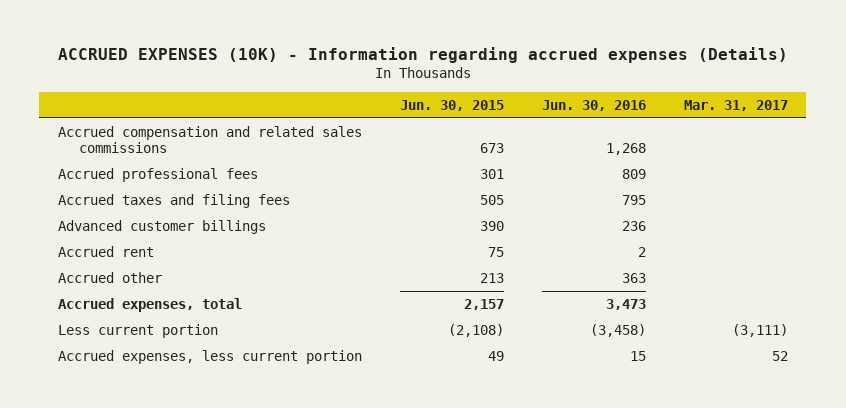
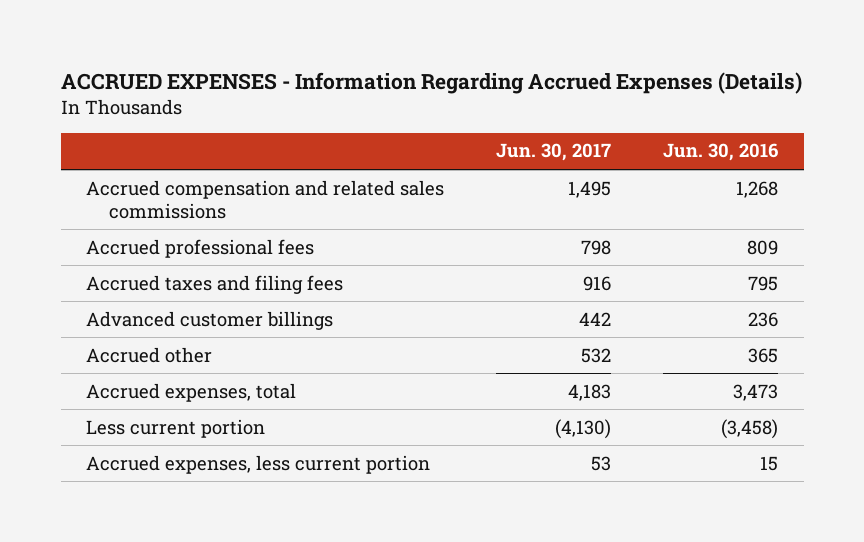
[57,46,788,63] ACCRUED EXPENSES (10K) - Information regarding accrued expenses (Details) -> [60,72,802,95] ACCRUED EXPENSES - Information Regarding Accrued Expenses (Details)
[399,99,504,111] Jun. 30, 2015 -> none
[683,99,788,111] Mar. 31, 2017 -> none
none -> [496,143,612,162] Jun. 30, 2017
[58,246,155,258] Accrued rent -> none
[621,273,646,284] 363 -> [747,347,778,363] 365

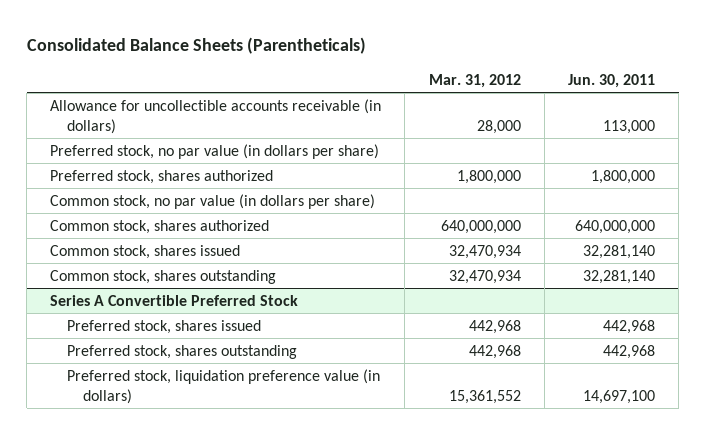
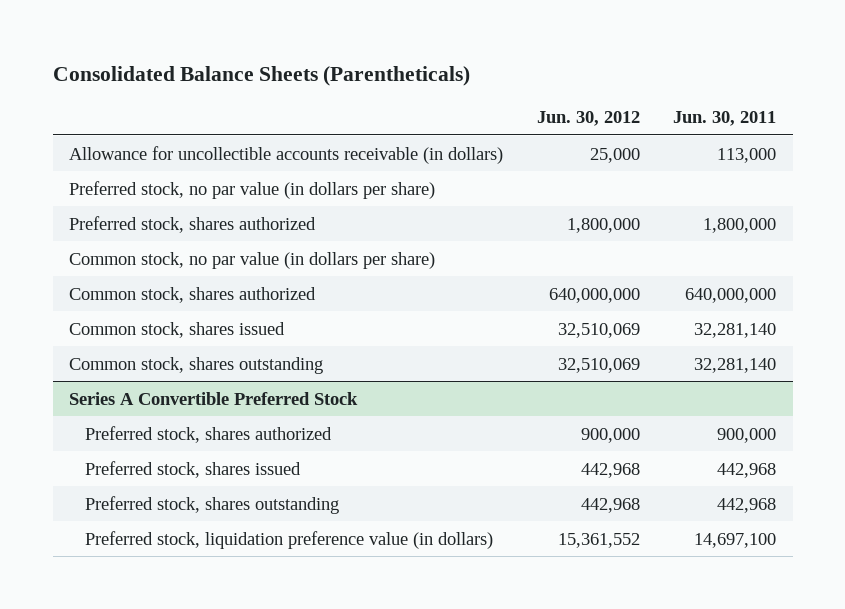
[428,73,521,88] Mar. 31, 2012 -> none
none -> [536,111,640,127] Jun. 30, 2012
none -> [85,425,333,443] Preferred stock, shares authorized

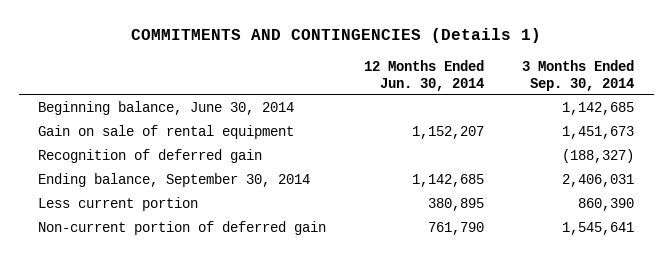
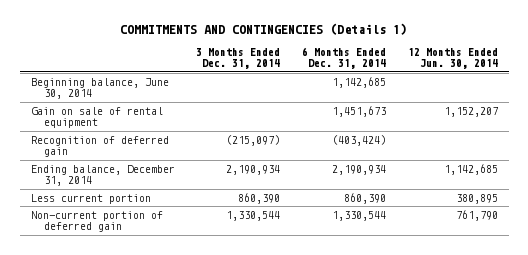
[522,59,635,91] 3 Months Ended Sep. 30, 2014 -> none
none -> [196,48,281,70] 3 Months Ended Dec. 31, 2014
none -> [302,47,387,70] 6 Months Ended Dec. 31, 2014
[37,173,310,188] Ending balance, September 30, 2014 -> [30,164,175,187] Ending balance, December 31, 2014

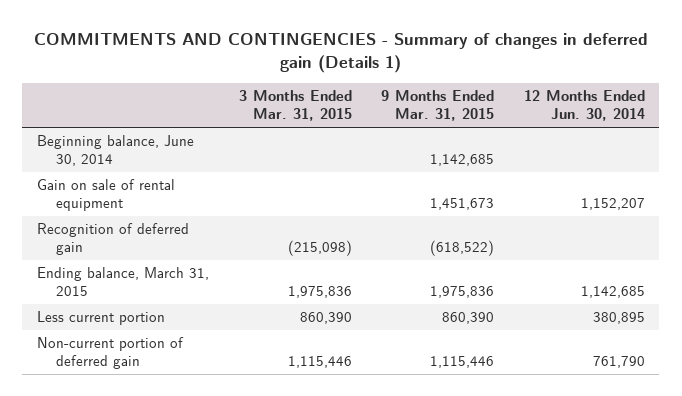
[120,22,408,35] COMMITMENTS AND CONTINGENCIES (Details 1) -> [33,33,648,74] COMMITMENTS AND CONTINGENCIES - Summary of changes in deferred gain (Details 1)
[196,48,281,70] 3 Months Ended Dec. 31, 2014 -> none
[302,47,387,70] 6 Months Ended Dec. 31, 2014 -> none
none -> [238,90,352,122] 3 Months Ended Mar. 31, 2015
none -> [381,90,495,122] 9 Months Ended Mar. 31, 2015
[30,164,175,187] Ending balance, December 31, 2014 -> [37,267,210,297] Ending balance, March 31, 2015

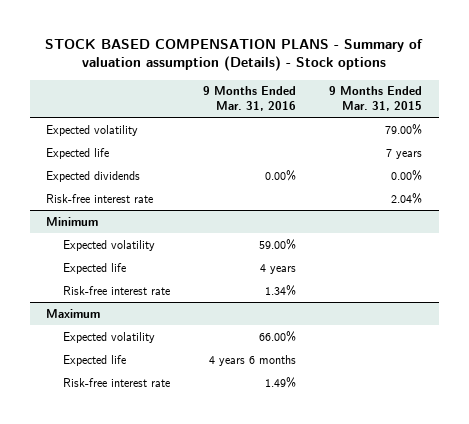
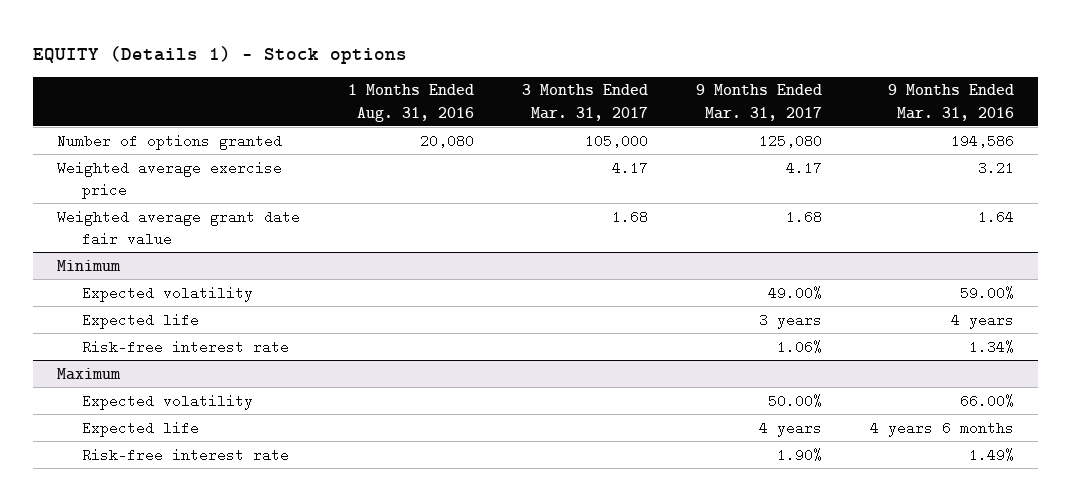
[45,38,424,72] STOCK BASED COMPENSATION PLANS - Summary of valuation assumption (Details) - Stock options -> [33,45,408,64] EQUITY (Details 1) - Stock options
[329,86,423,112] 9 Months Ended Mar. 31, 2015 -> none
none -> [347,84,474,122] 1 Months Ended Aug. 31, 2016
none -> [521,84,648,121] 3 Months Ended Mar. 31, 2017
none -> [695,84,822,121] 9 Months Ended Mar. 31, 2017
[46,124,139,136] Expected volatility -> none
[46,147,110,159] Expected life -> none
[46,170,141,182] Expected dividends -> none
[46,193,154,203] Risk-free interest rate -> none
none -> [57,133,283,150] Number of options granted
none -> [57,160,283,199] Weighted average exercise price
none -> [57,209,301,246] Weighted average grant date fair value

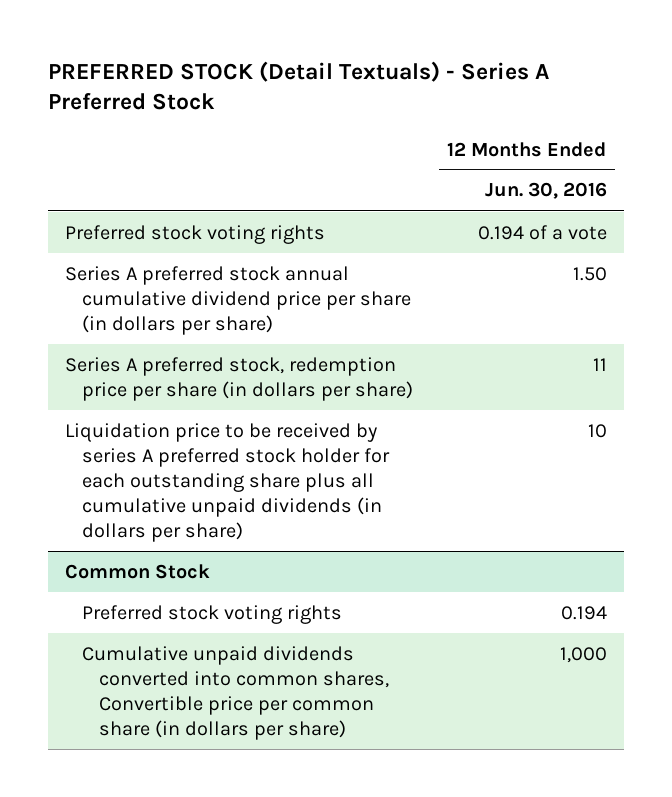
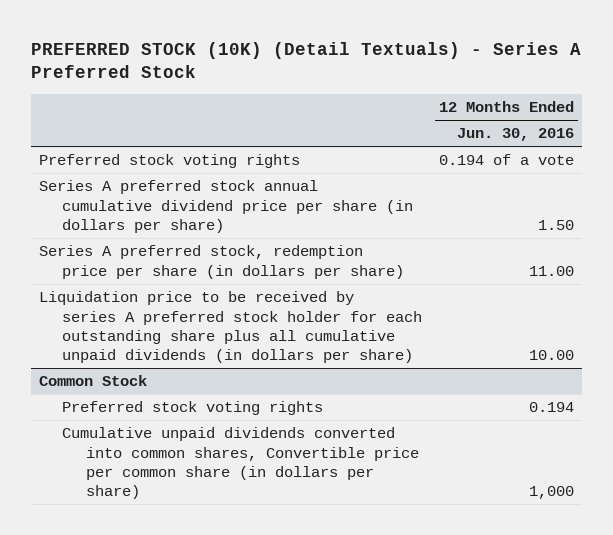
[47,60,549,111] PREFERRED STOCK (Detail Textuals) - Series A Preferred Stock -> [30,41,581,79] PREFERRED STOCK (10K) (Detail Textuals) - Series A Preferred Stock
[592,357,607,371] 11 -> [529,265,575,276] 11.00
[587,423,607,438] 10 -> [529,350,575,361] 10.00

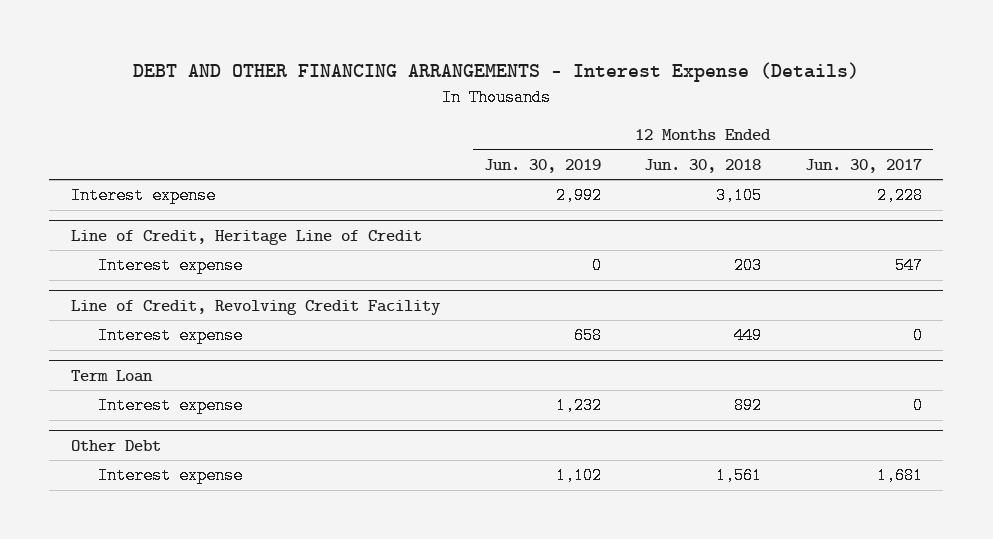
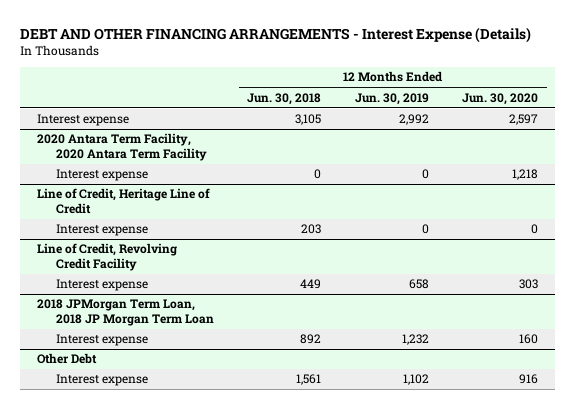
[804,158,922,173] Jun. 30, 2017 -> none
none -> [462,92,539,105] Jun. 30, 2020
none -> [36,133,207,162] 2020 Antara Term Facility, 2020 Antara Term Facility
none -> [55,169,148,182] Interest expense
[71,369,154,382] Term Loan -> none
none -> [36,299,214,327] 2018 JPMorgan Term Loan, 2018 JP Morgan Term Loan

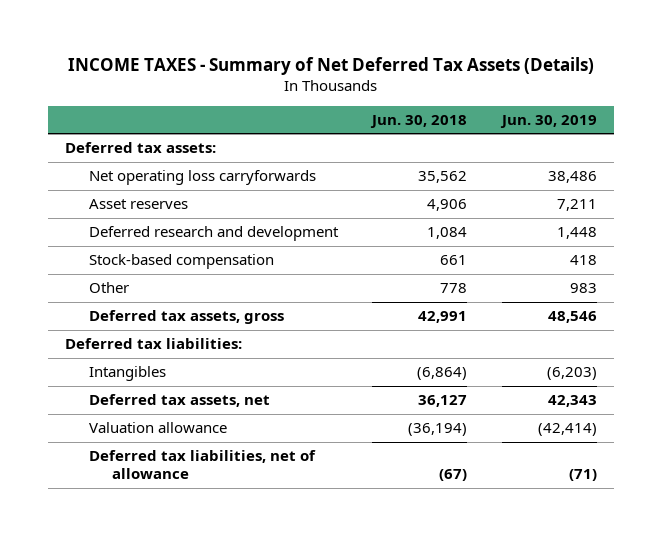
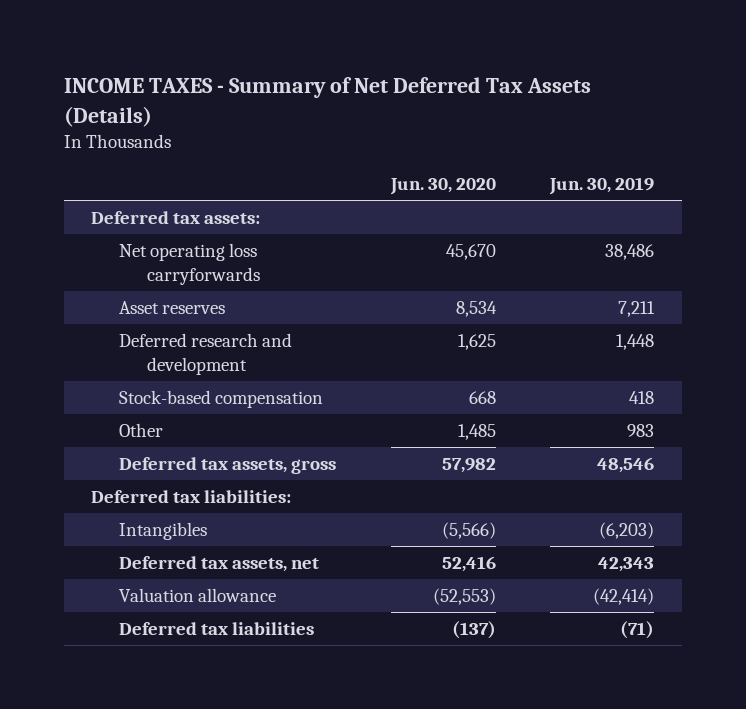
[370,114,468,128] Jun. 30, 2018 -> none
none -> [389,178,496,196] Jun. 30, 2020
[88,450,316,480] Deferred tax liabilities, net of allowance -> [119,622,315,636] Deferred tax liabilities

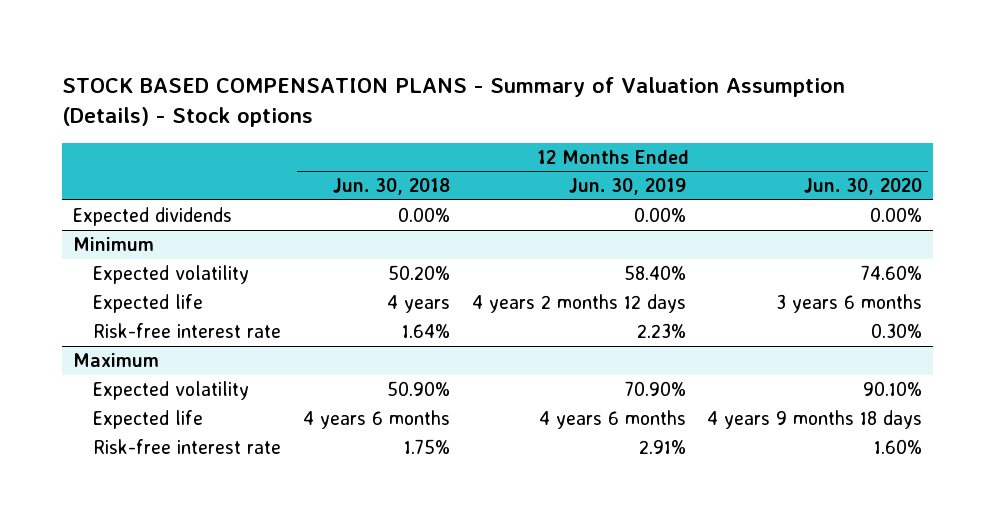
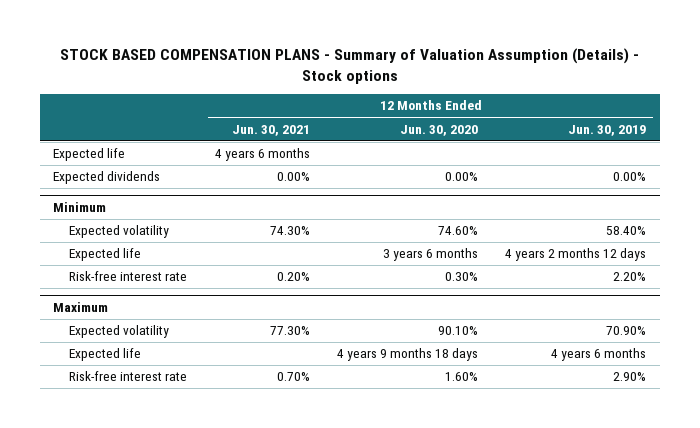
[332,178,450,196] Jun. 30, 2018 -> none
none -> [231,124,310,136] Jun. 30, 2021
none -> [53,148,126,162] Expected life
[636,322,686,338] 2.23% -> [613,272,647,282] 2.20%
[638,439,686,454] 2.91% -> [613,372,647,382] 2.90%

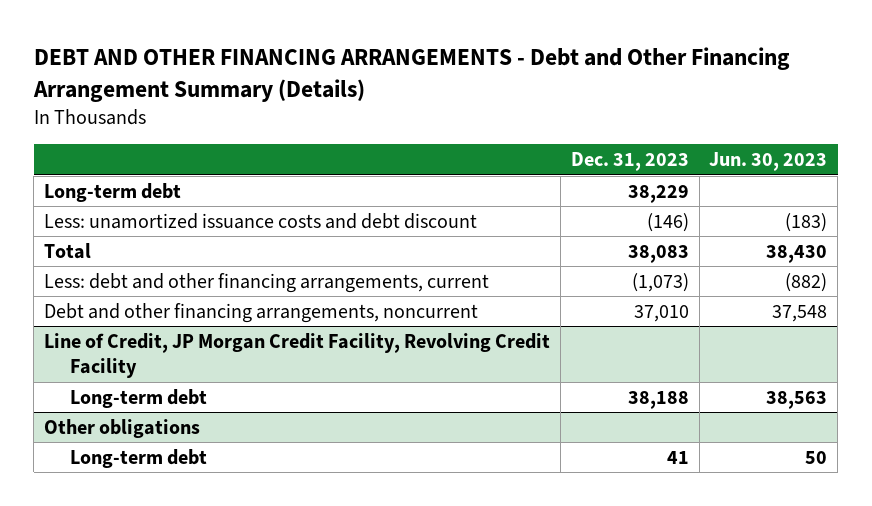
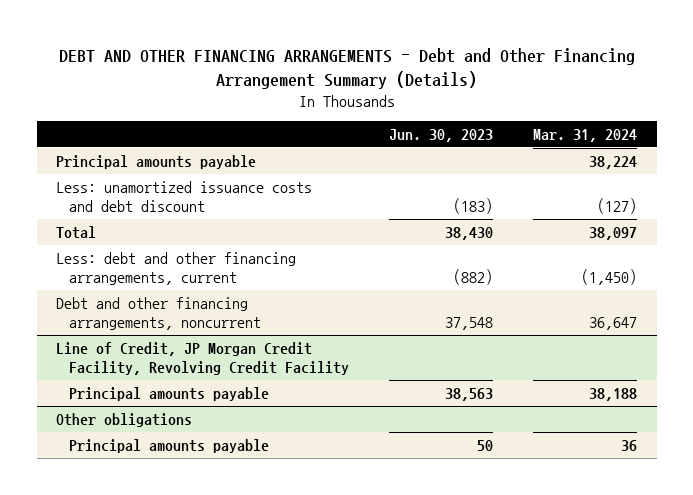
[570,152,689,172] Dec. 31, 2023 -> none
none -> [532,128,637,142] Mar. 31, 2024
[44,182,182,202] Long-term debt -> [56,154,257,169] Principal amounts payable
[70,388,208,408] Long-term debt -> [68,386,269,401] Principal amounts payable
[70,448,208,468] Long-term debt -> [68,438,269,453] Principal amounts payable

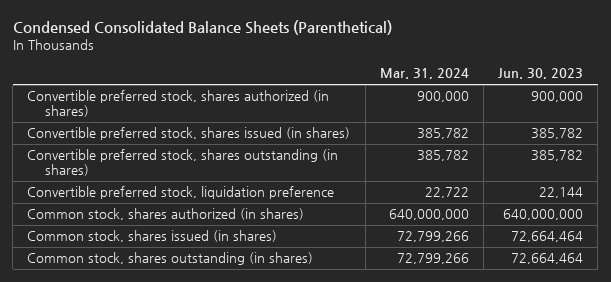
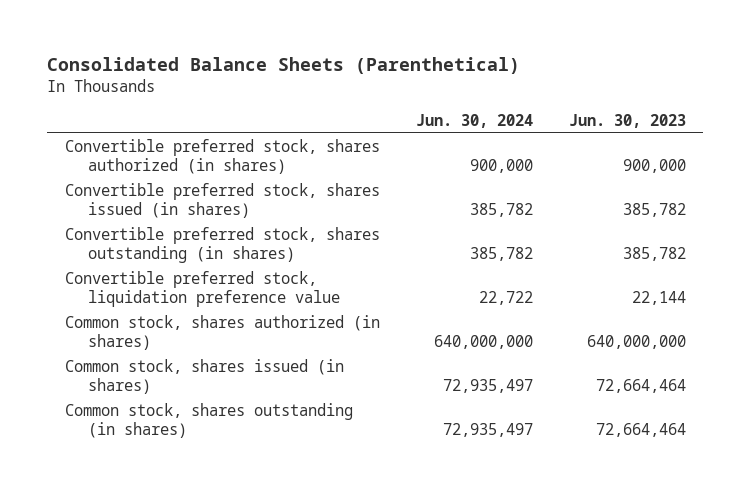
[12,20,392,36] Condensed Consolidated Balance Sheets (Parenthetical) -> [47,57,521,75] Consolidated Balance Sheets (Parenthetical)
[379,68,469,80] Mar. 31, 2024 -> none
none -> [415,114,533,129] Jun. 30, 2024
[27,186,335,200] Convertible preferred stock, liquidation preference -> [65,271,340,308] Convertible preferred stock, liquidation preference value

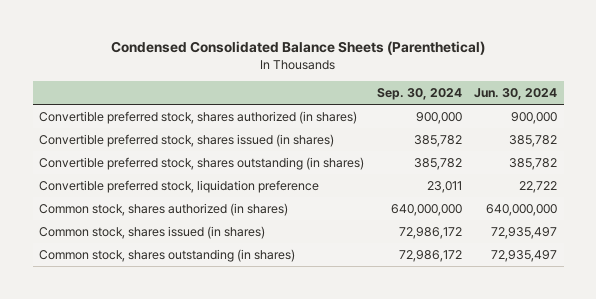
[47,57,521,75] Consolidated Balance Sheets (Parenthetical) -> [111,40,486,55] Condensed Consolidated Balance Sheets (Parenthetical)
[568,114,686,129] Jun. 30, 2023 -> none
none -> [376,87,462,100] Sep. 30, 2024
[65,271,340,308] Convertible preferred stock, liquidation preference value -> [39,179,320,193] Convertible preferred stock, liquidation preference

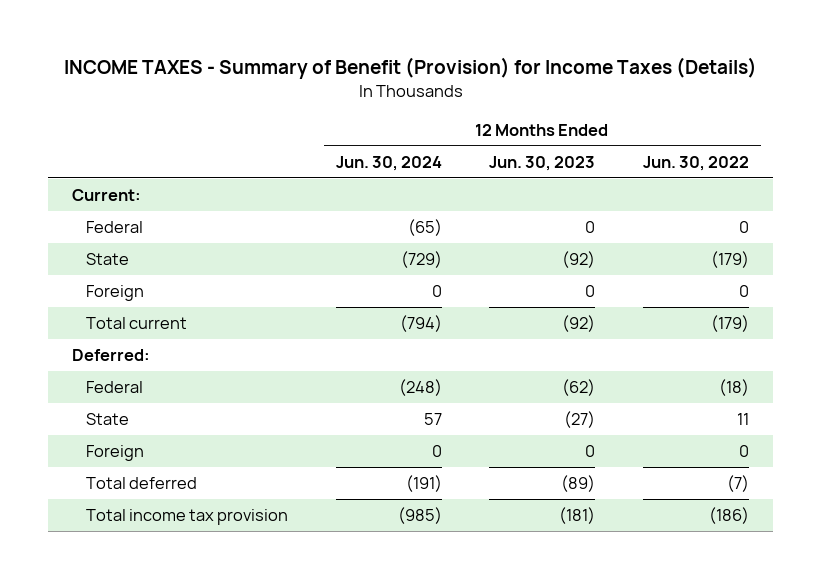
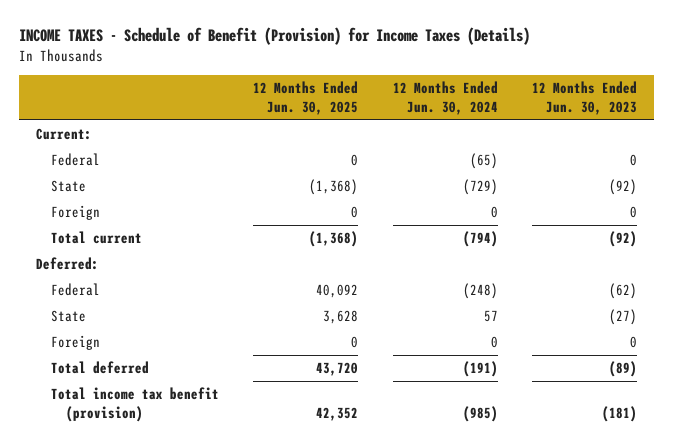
[63,57,757,80] INCOME TAXES - Summary of Benefit (Provision) for Income Taxes (Details) -> [18,27,530,46] INCOME TAXES - Schedule of Benefit (Provision) for Income Taxes (Details)
[642,155,749,171] Jun. 30, 2022 -> none
none -> [253,81,359,115] 12 Months Ended Jun. 30, 2025
[86,509,289,526] Total income tax provision -> [51,387,220,422] Total income tax benefit (provision)

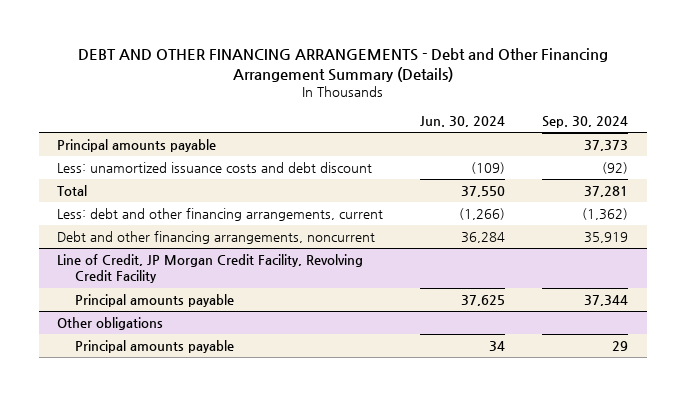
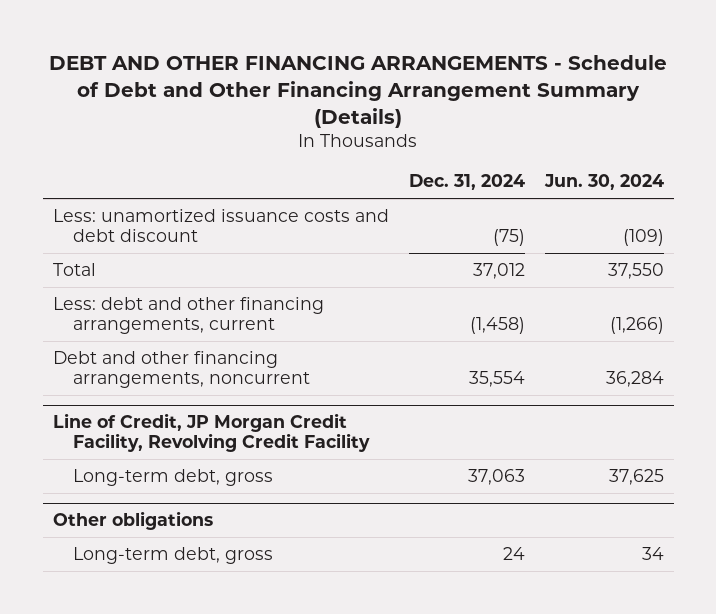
[77,47,608,82] DEBT AND OTHER FINANCING ARRANGEMENTS - Debt and Other Financing Arrangement Summary (Details) -> [49,54,668,128] DEBT AND OTHER FINANCING ARRANGEMENTS - Schedule of Debt and Other Financing Arrangement Summary (Details)
[542,115,629,128] Sep. 30, 2024 -> none
none -> [408,174,525,191] Dec. 31, 2024
[57,139,217,153] Principal amounts payable -> none
[75,294,235,308] Principal amounts payable -> [72,468,273,486] Long-term debt, gross
[75,340,235,354] Principal amounts payable -> [72,546,273,564] Long-term debt, gross

